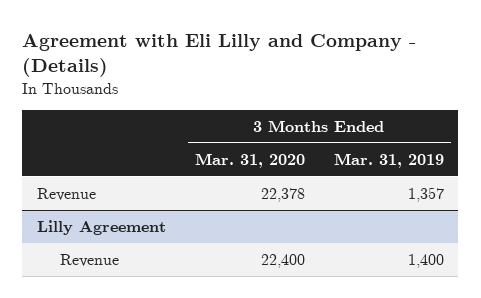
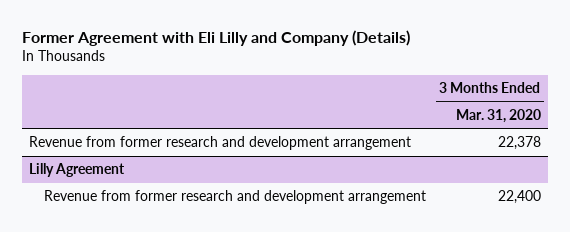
[22,34,417,78] Agreement with Eli Lilly and Company - (Details) -> [21,29,410,46] Former Agreement with Eli Lilly and Company (Details)
[333,152,444,168] Mar. 31, 2019 -> none
[36,187,96,201] Revenue -> [28,136,411,151] Revenue from former research and development arrangement
[60,253,120,267] Revenue -> [44,190,427,205] Revenue from former research and development arrangement

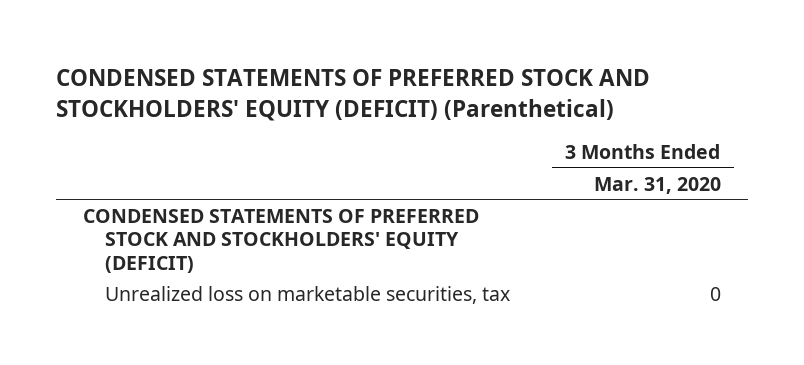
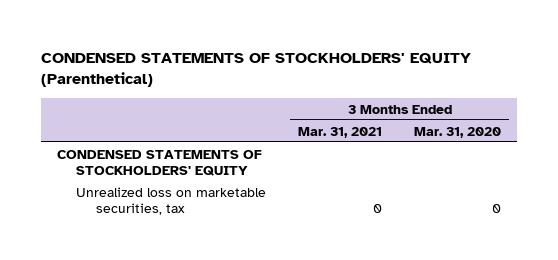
[55,69,650,121] CONDENSED STATEMENTS OF PREFERRED STOCK AND STOCKHOLDERS' EQUITY (DEFICIT) (Parenthetical) -> [41,52,472,88] CONDENSED STATEMENTS OF STOCKHOLDERS' EQUITY (Parenthetical)
none -> [298,126,383,138] Mar. 31, 2021
[83,208,480,273] CONDENSED STATEMENTS OF PREFERRED STOCK AND STOCKHOLDERS' EQUITY (DEFICIT) -> [56,149,262,177] CONDENSED STATEMENTS OF STOCKHOLDERS' EQUITY

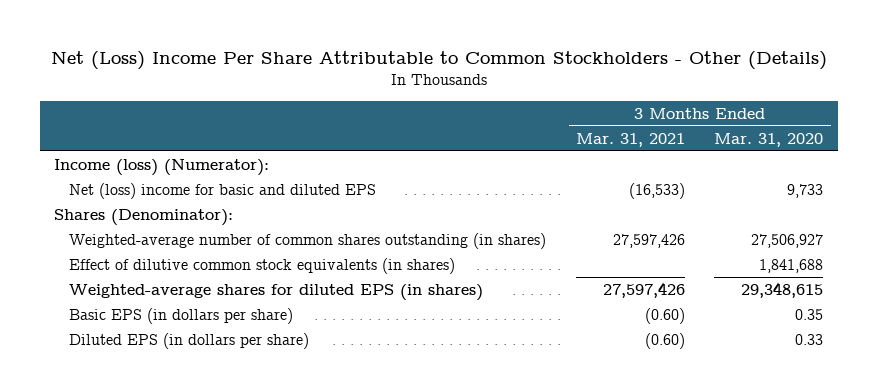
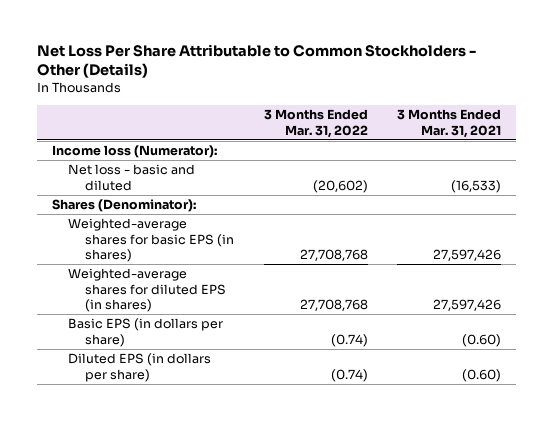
[50,51,827,71] Net (Loss) Income Per Share Attributable to Common Stockholders - Other (Details) -> [36,44,476,79] Net Loss Per Share Attributable to Common Stockholders - Other (Details)
[714,132,824,147] Mar. 31, 2020 -> none
none -> [263,108,368,138] 3 Months Ended Mar. 31, 2022
[54,158,270,176] Income (loss) (Numerator): -> [51,145,217,159] Income loss (Numerator):
[69,182,377,199] Net (loss) income for basic and diluted EPS -> [68,164,196,191] Net loss - basic and diluted
[69,257,456,274] Effect of dilutive common stock equivalents (in shares) -> none
[69,232,547,249] Weighted-average number of common shares outstanding (in shares) -> [68,218,235,263] Weighted-average shares for basic EPS (in shares)

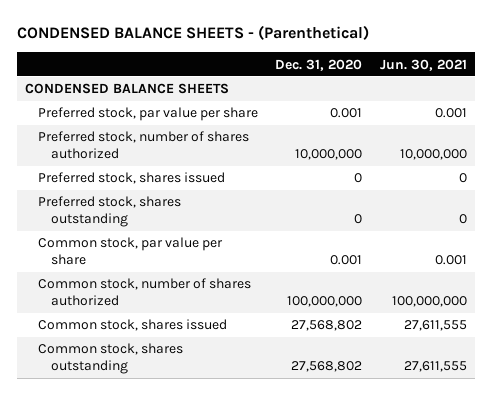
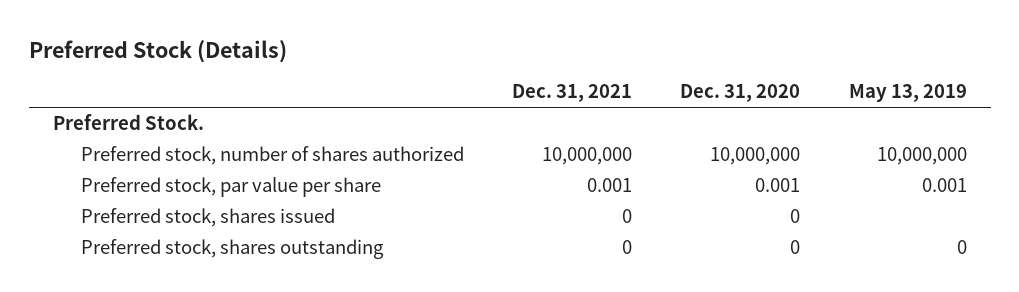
[16,25,369,41] CONDENSED BALANCE SHEETS - (Parenthetical) -> [28,39,287,63] Preferred Stock (Details)
[379,58,467,71] Jun. 30, 2021 -> none
none -> [512,84,633,103] Dec. 31, 2021
none -> [848,84,967,103] May 13, 2019
[25,83,230,95] CONDENSED BALANCE SHEETS -> none
none -> [52,114,204,131] Preferred Stock.
[37,107,258,122] Preferred stock, par value per share -> [81,177,382,198] Preferred stock, par value per share
[37,237,223,266] Common stock, par value per share -> none
[37,278,251,307] Common stock, number of shares authorized -> none
[37,319,227,332] Common stock, shares issued -> none
[37,343,183,375] Common stock, shares outstanding -> none

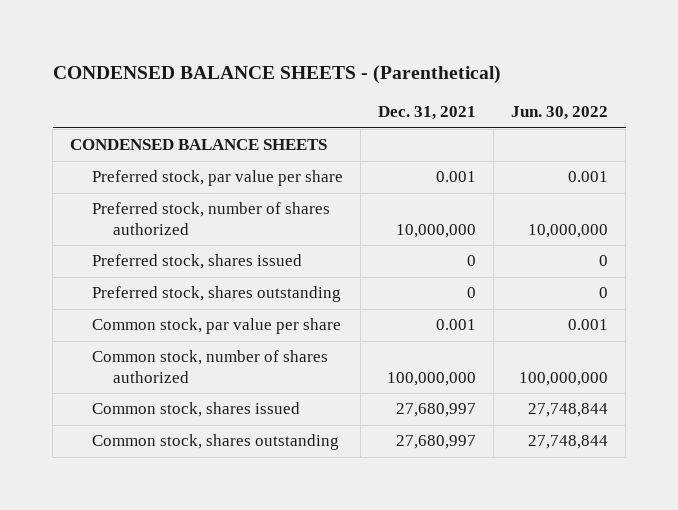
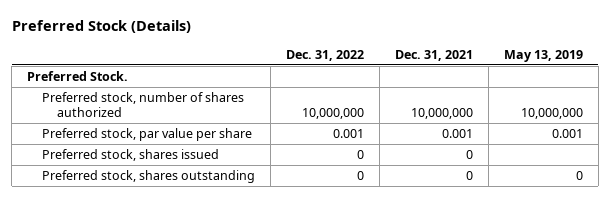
[52,64,501,84] CONDENSED BALANCE SHEETS - (Parenthetical) -> [11,20,191,34] Preferred Stock (Details)
[511,105,609,120] Jun. 30, 2022 -> none
none -> [285,49,364,61] Dec. 31, 2022
none -> [503,49,583,62] May 13, 2019
[70,139,328,151] CONDENSED BALANCE SHEETS -> none
none -> [27,71,129,82] Preferred Stock.
[91,170,343,187] Preferred stock, par value per share -> [42,128,253,142] Preferred stock, par value per share
[91,318,341,335] Common stock, par value per share -> none
[91,350,328,383] Common stock, number of shares authorized -> none
[91,402,300,418] Common stock, shares issued -> none
[91,434,339,451] Common stock, shares outstanding -> none

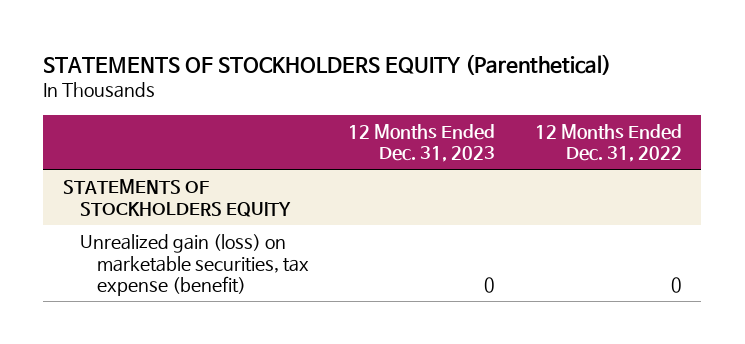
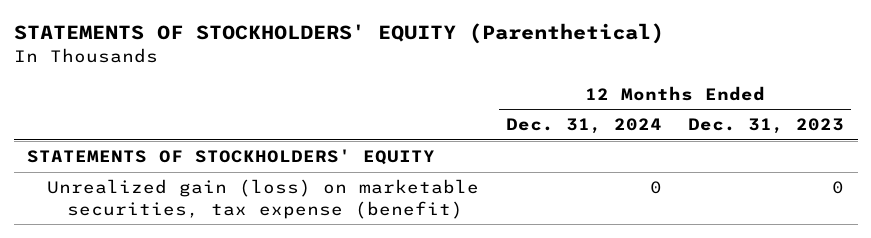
[43,53,612,75] STATEMENTS OF STOCKHOLDERS EQUITY (Parenthetical) -> [13,23,664,45] STATEMENTS OF STOCKHOLDERS' EQUITY (Parenthetical)
[534,123,682,163] 12 Months Ended Dec. 31, 2022 -> none
none -> [505,118,662,135] Dec. 31, 2024
[63,179,291,217] STATEMENTS OF STOCKHOLDERS EQUITY -> [26,149,435,166] STATEMENTS OF STOCKHOLDERS' EQUITY

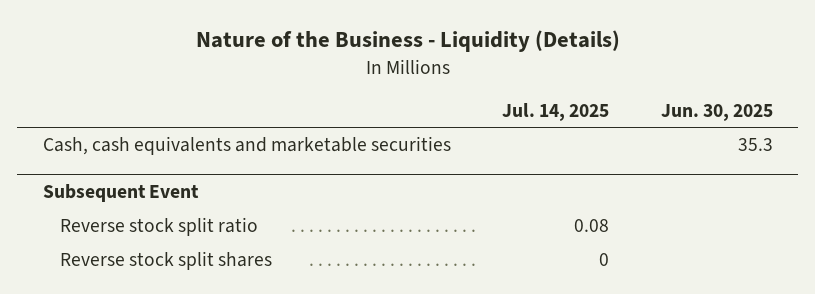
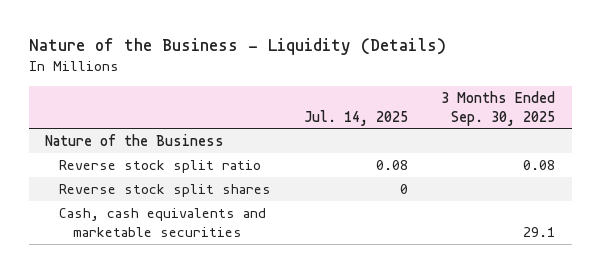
[660,103,773,121] Jun. 30, 2025 -> none
none -> [441,90,556,126] 3 Months Ended Sep. 30, 2025
[42,184,199,203] Subsequent Event -> none
none -> [45,133,225,146] Nature of the Business
[42,136,451,156] Cash, cash equivalents and marketable securities -> [58,207,266,237] Cash, cash equivalents and marketable securities

